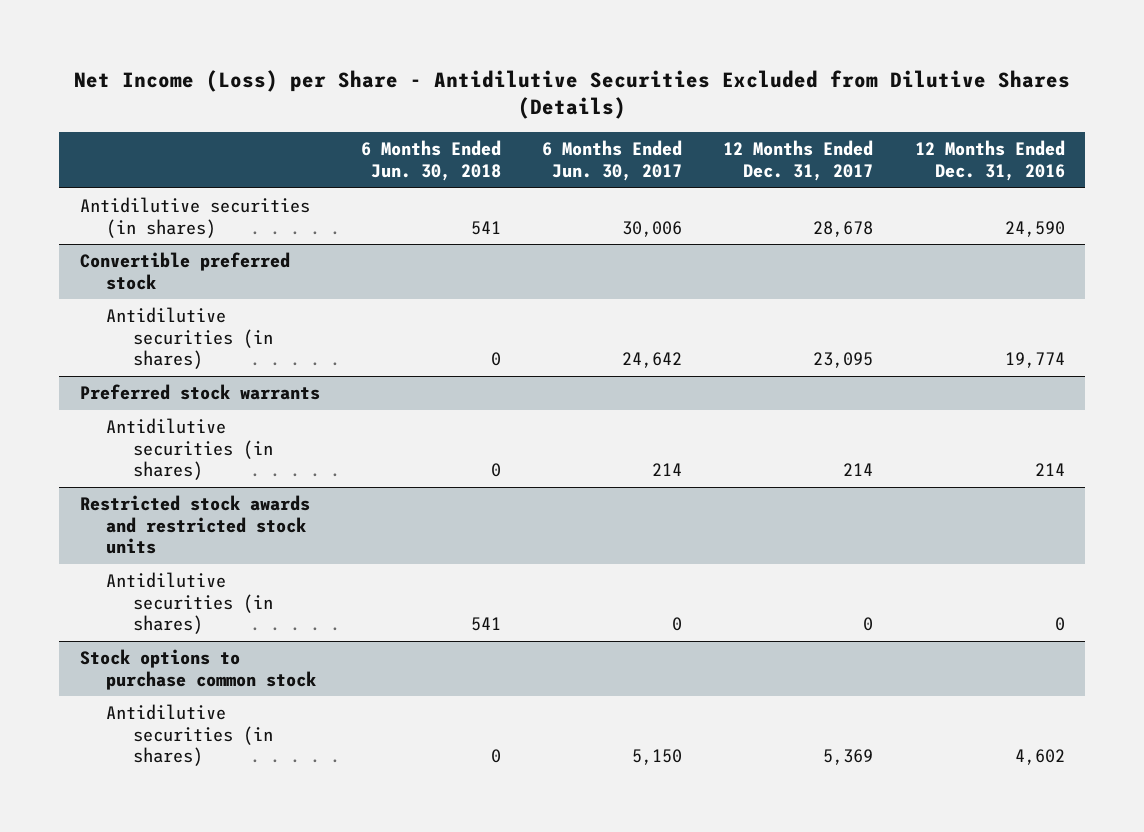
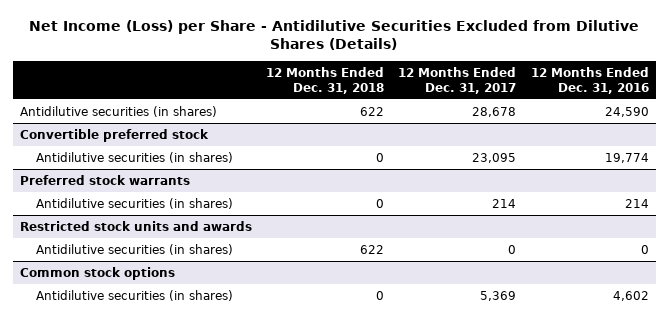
[360,140,501,181] 6 Months Ended Jun. 30, 2018 -> none
[542,140,683,181] 6 Months Ended Jun. 30, 2017 -> none
none -> [266,66,385,94] 12 Months Ended Dec. 31, 2018
[79,495,310,555] Restricted stock awards and restricted stock units -> [19,220,252,231] Restricted stock units and awards
[79,649,317,690] Stock options to purchase common stock -> [19,266,175,280] Common stock options

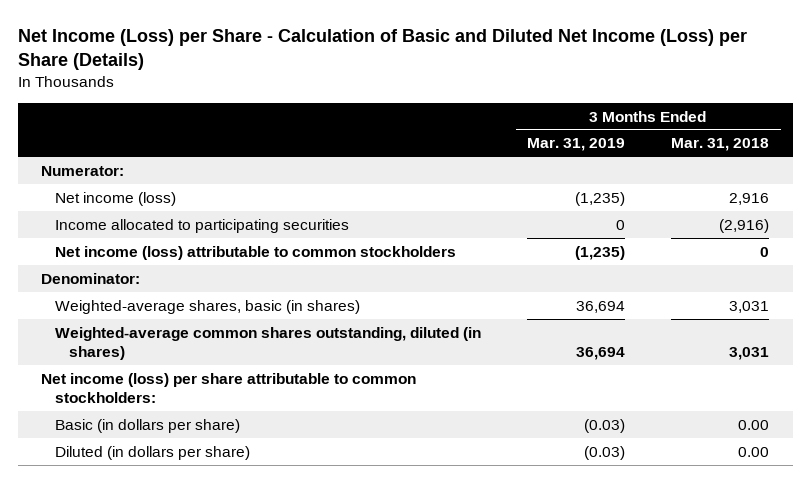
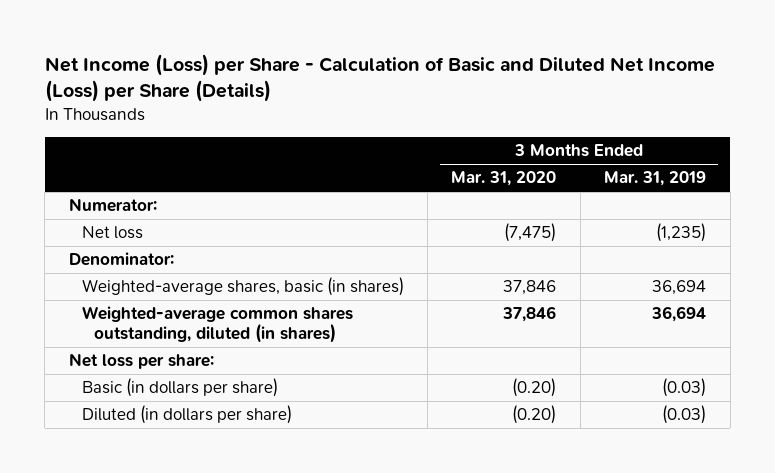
[671,138,770,152] Mar. 31, 2018 -> none
none -> [451,171,557,187] Mar. 31, 2020
[54,218,349,233] Income allocated to participating securities -> none
[54,245,456,260] Net income (loss) attributable to common stockholders -> none
[54,191,176,206] Net income (loss) -> [81,226,143,240] Net loss
[41,372,417,403] Net income (loss) per share attributable to common stockholders: -> [68,353,214,370] Net loss per share:

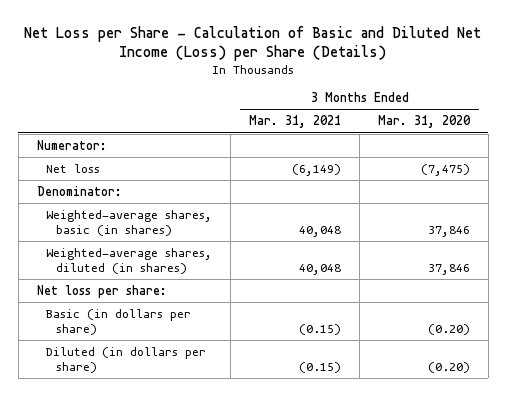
[44,54,715,103] Net Income (Loss) per Share - Calculation of Basic and Diluted Net Income (Loss) per Share (Details) -> [24,25,482,62] Net Loss per Share - Calculation of Basic and Diluted Net Income (Loss) per Share (Details)
[604,171,707,187] Mar. 31, 2019 -> none
none -> [249,115,342,129] Mar. 31, 2021
[81,306,353,343] Weighted-average common shares outstanding, diluted (in shares) -> [46,247,213,274] Weighted-average shares, diluted (in shares)

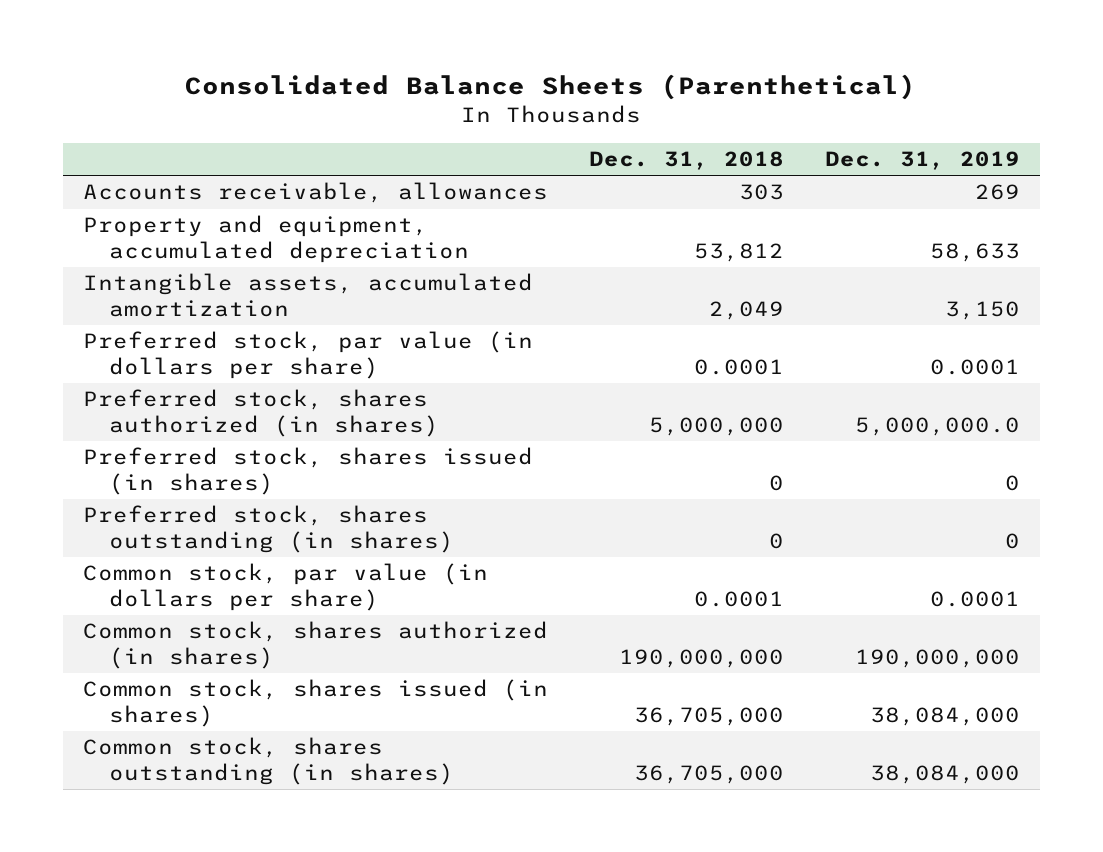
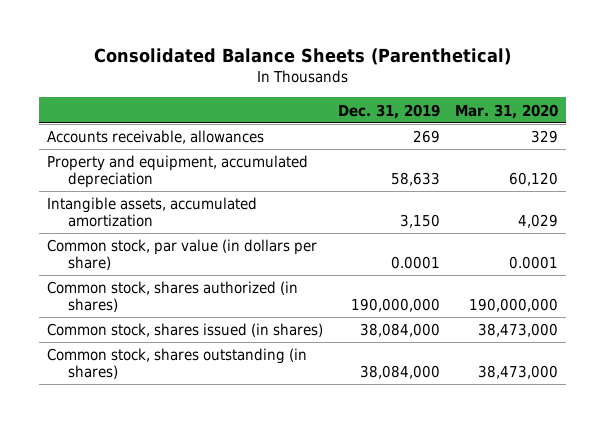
[588,150,784,170] Dec. 31, 2018 -> none
none -> [455,103,559,119] Mar. 31, 2020
[83,331,534,379] Preferred stock, par value (in dollars per share) -> none
[83,389,440,437] Preferred stock, shares authorized (in shares) -> none
[83,447,534,495] Preferred stock, shares issued (in shares) -> none
[83,505,455,553] Preferred stock, shares outstanding (in shares) -> none

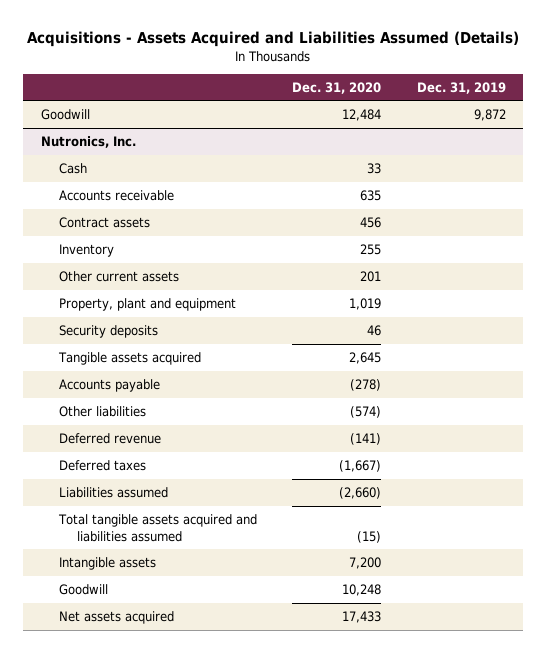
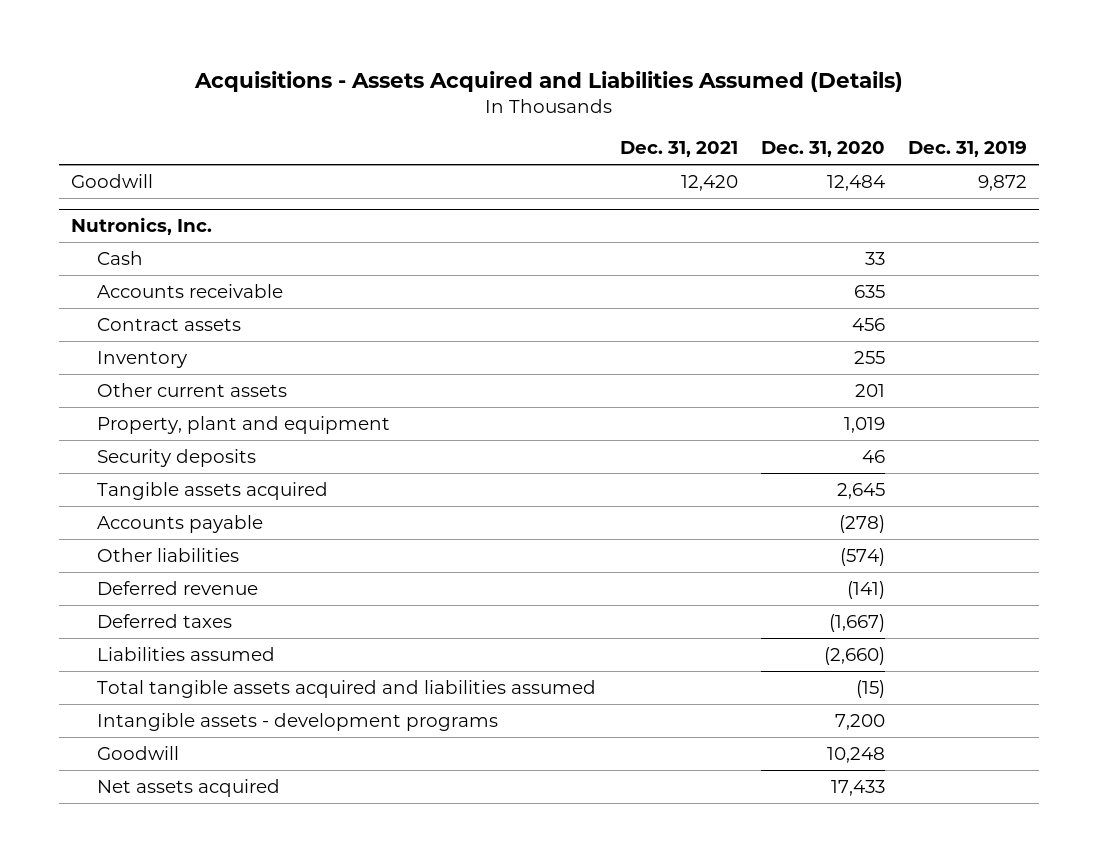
none -> [619,141,738,158] Dec. 31, 2021
[58,557,156,571] Intangible assets -> [97,712,499,731] Intangible assets - development programs

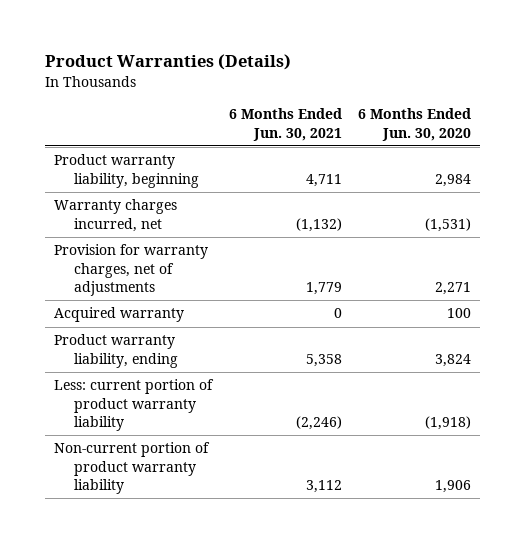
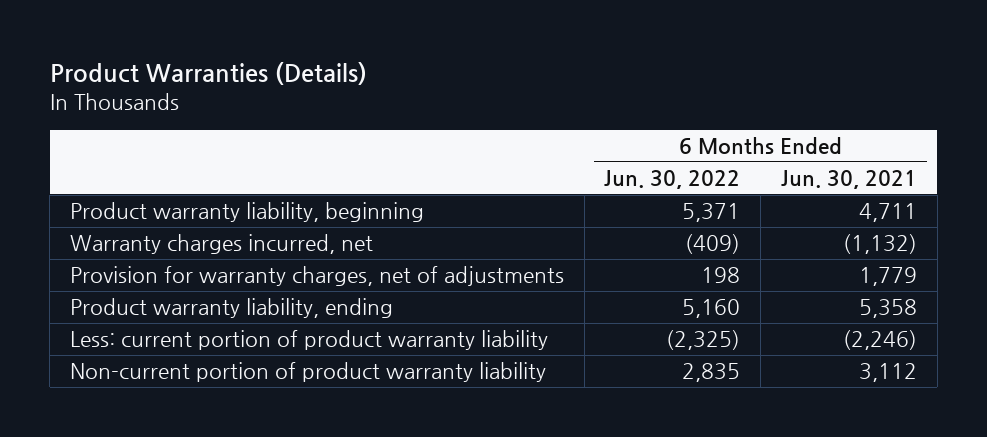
[358,108,472,141] 6 Months Ended Jun. 30, 2020 -> none
none -> [604,169,741,189] Jun. 30, 2022
[53,307,184,323] Acquired warranty -> none

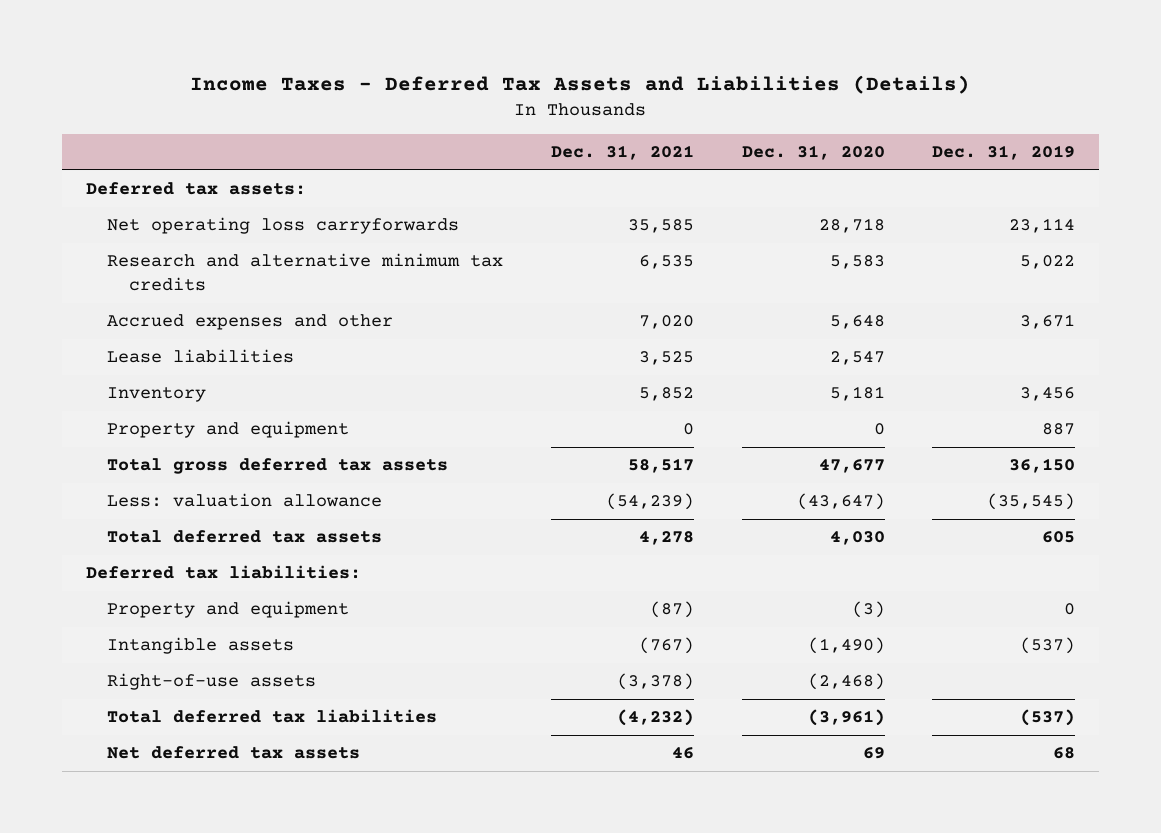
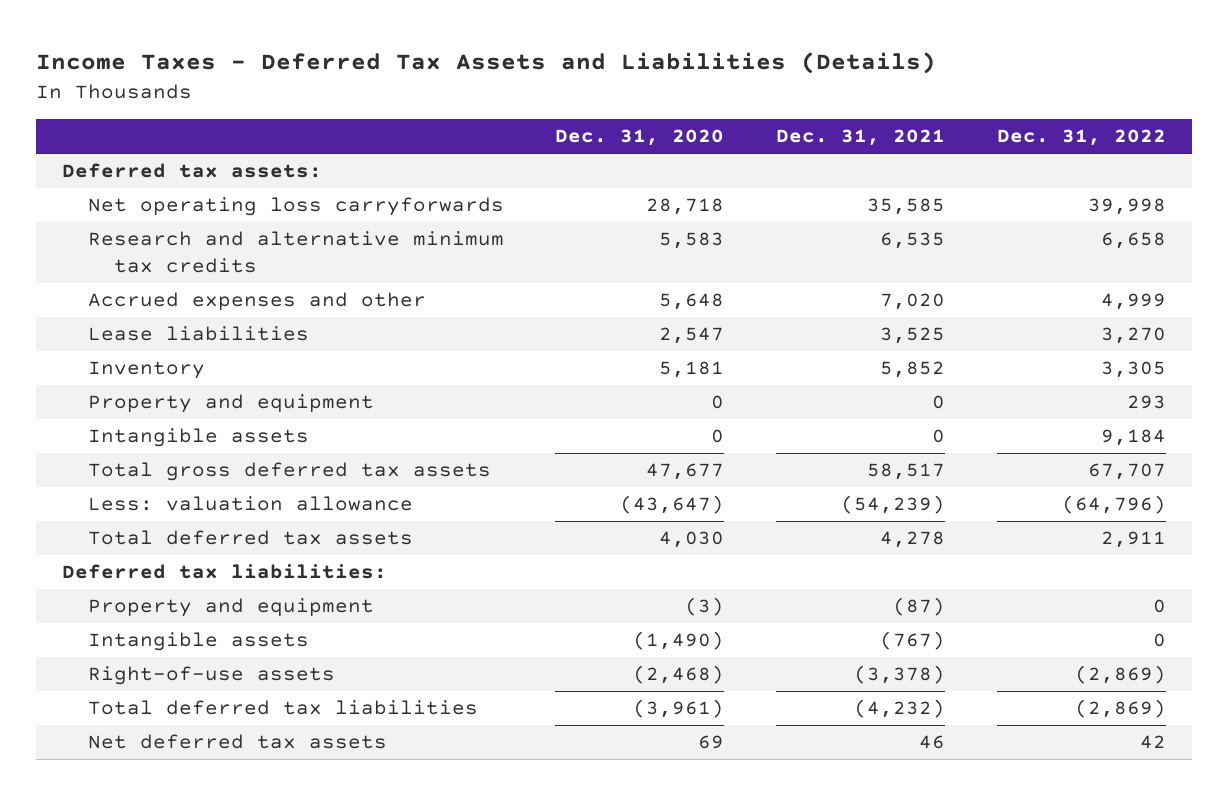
[932,144,1076,160] Dec. 31, 2019 -> none
none -> [996,129,1166,147] Dec. 31, 2022
none -> [87,428,309,448] Intangible assets

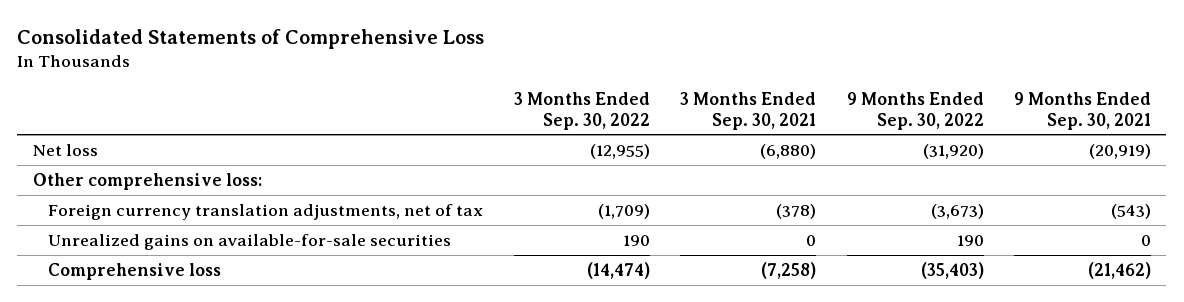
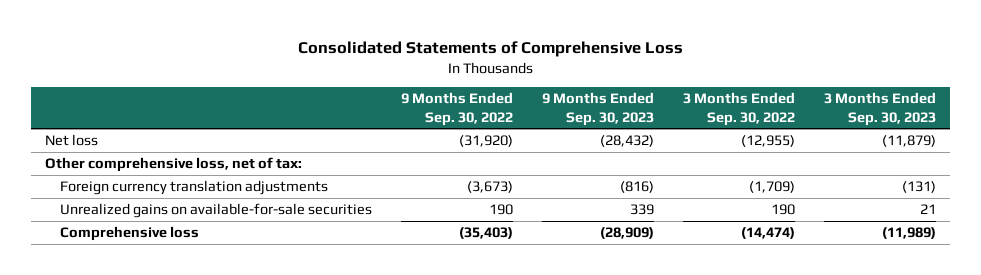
[680,92,817,130] 3 Months Ended Sep. 30, 2021 -> none
[1014,92,1152,130] 9 Months Ended Sep. 30, 2021 -> none
none -> [542,92,655,126] 9 Months Ended Sep. 30, 2023
none -> [823,92,936,126] 3 Months Ended Sep. 30, 2023
[32,172,262,190] Other comprehensive loss: -> [45,157,303,173] Other comprehensive loss, net of tax:
[48,203,484,220] Foreign currency translation adjustments, net of tax -> [60,180,329,196] Foreign currency translation adjustments

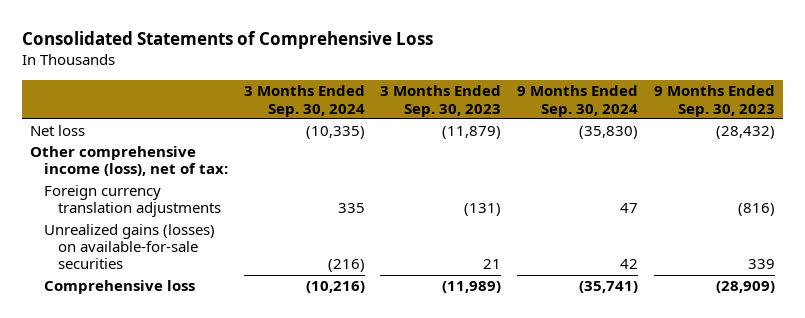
[401,92,514,126] 9 Months Ended Sep. 30, 2022 -> none
[682,92,795,126] 3 Months Ended Sep. 30, 2022 -> none
none -> [243,85,365,117] 3 Months Ended Sep. 30, 2024
none -> [517,85,639,117] 9 Months Ended Sep. 30, 2024
[45,157,303,173] Other comprehensive loss, net of tax: -> [30,146,229,177] Other comprehensive income (loss), net of tax:
[60,203,373,219] Unrealized gains on available-for-sale securities -> [44,224,216,270] Unrealized gains (losses) on available-for-sale securities

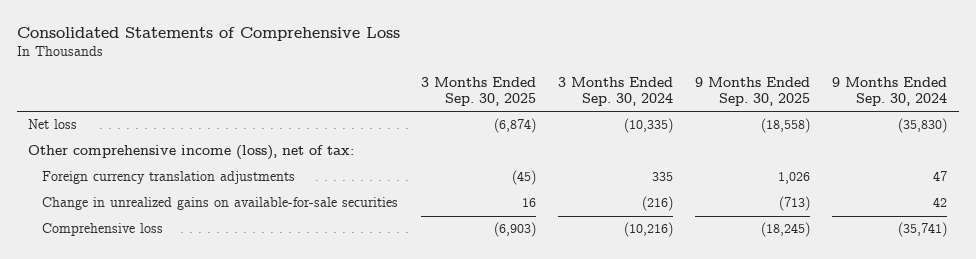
[380,85,502,117] 3 Months Ended Sep. 30, 2023 -> none
[653,85,775,117] 9 Months Ended Sep. 30, 2023 -> none
none -> [420,77,536,107] 3 Months Ended Sep. 30, 2025
none -> [695,77,811,107] 9 Months Ended Sep. 30, 2025
[44,224,216,270] Unrealized gains (losses) on available-for-sale securities -> [42,197,399,211] Change in unrealized gains on available-for-sale securities

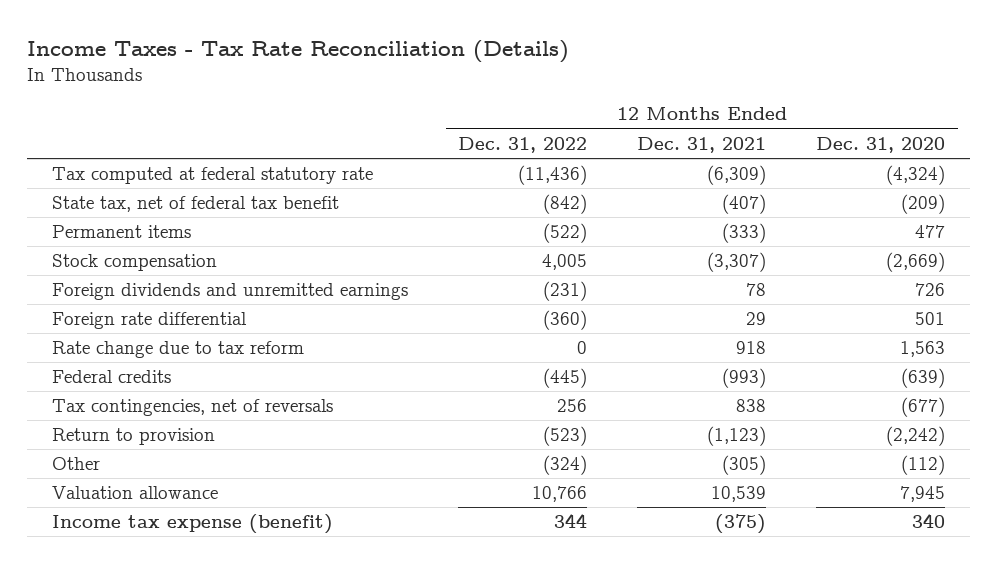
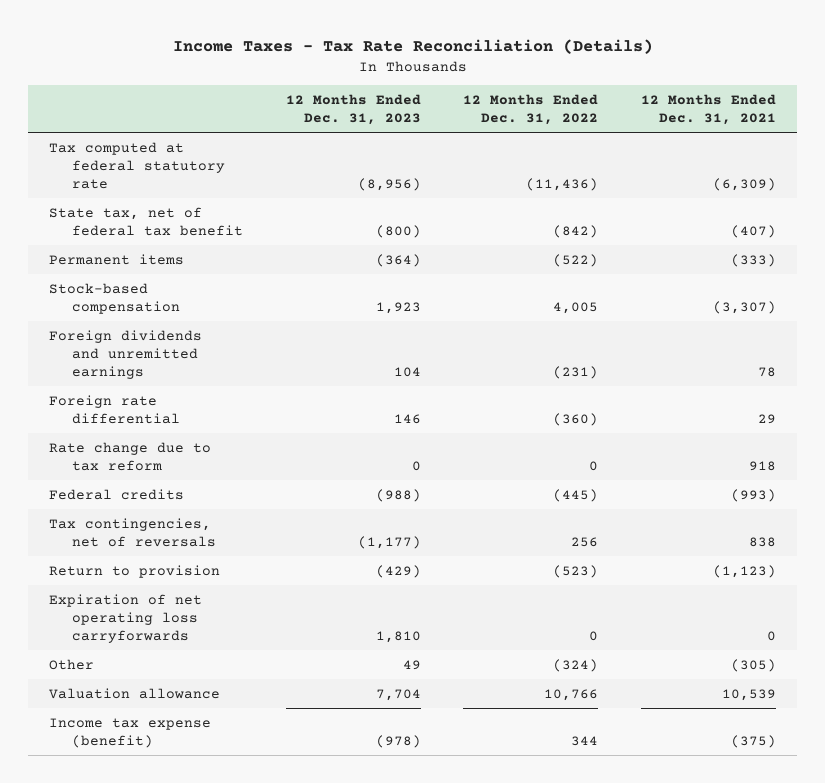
[816,136,946,153] Dec. 31, 2020 -> none
none -> [285,93,421,126] 12 Months Ended Dec. 31, 2023
[52,254,218,272] Stock compensation -> [49,282,181,314] Stock-based compensation
none -> [49,593,203,644] Expiration of net operating loss carryforwards

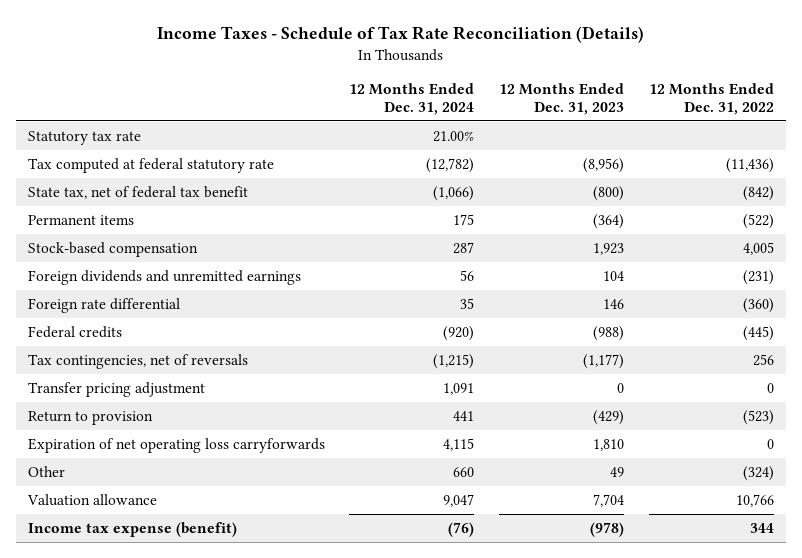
[172,38,653,54] Income Taxes - Tax Rate Reconciliation (Details) -> [156,26,644,44] Income Taxes - Schedule of Tax Rate Reconciliation (Details)
[640,93,776,126] 12 Months Ended Dec. 31, 2021 -> none
none -> [349,83,475,116] 12 Months Ended Dec. 31, 2024
none -> [27,130,141,145] Statutory tax rate
[49,441,212,471] Rate change due to tax reform -> none
none -> [27,381,205,397] Transfer pricing adjustment

